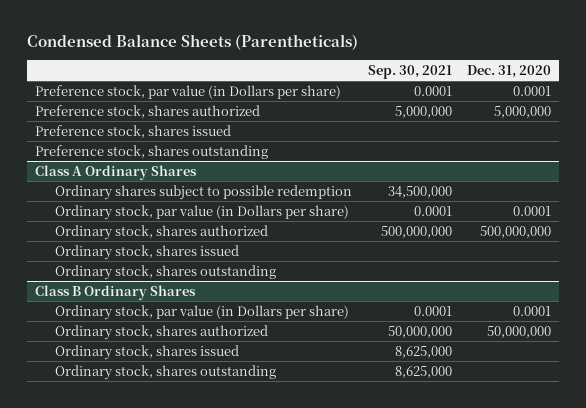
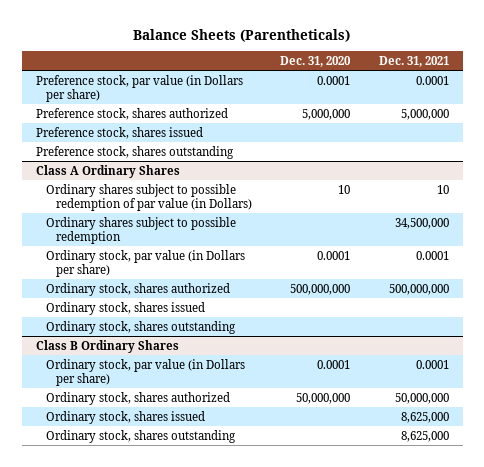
[26,33,358,50] Condensed Balance Sheets (Parentheticals) -> [133,28,351,42] Balance Sheets (Parentheticals)
[367,64,452,79] Sep. 30, 2021 -> none
none -> [378,56,449,68] Dec. 31, 2021
none -> [46,183,253,211] Ordinary shares subject to possible redemption of par value (in Dollars)

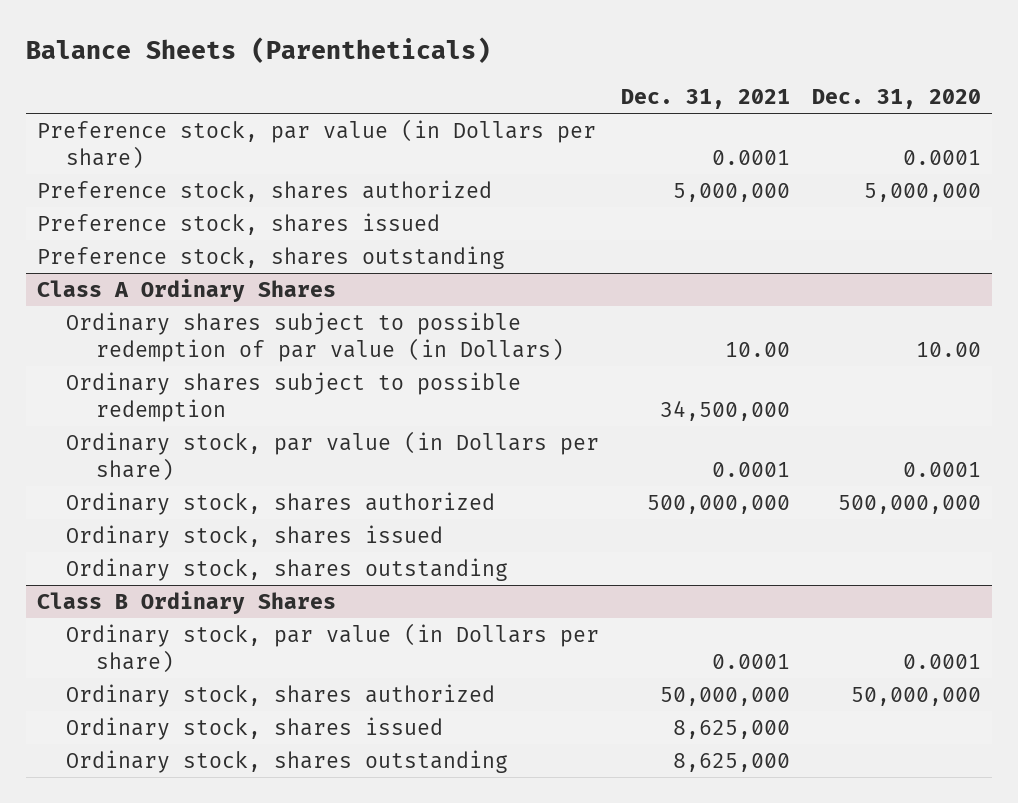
[338,184,351,194] 10 -> [915,341,981,357] 10.00
[436,184,449,194] 10 -> [725,341,791,357] 10.00

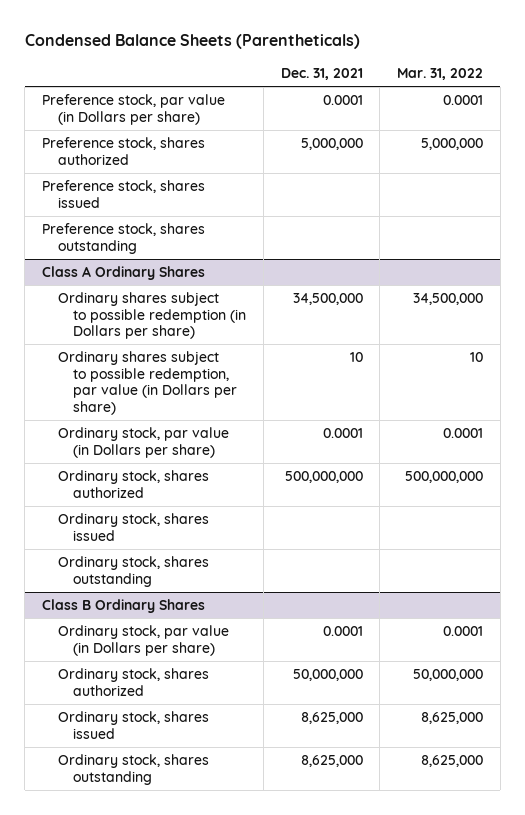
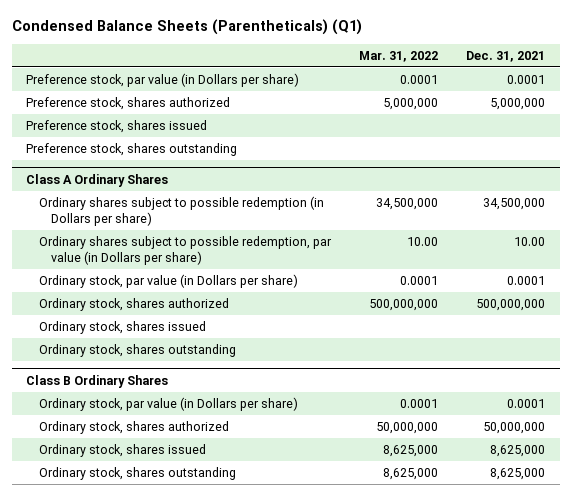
[24,34,360,50] Condensed Balance Sheets (Parentheticals) -> [12,19,363,36] Condensed Balance Sheets (Parentheticals) (Q1)
[349,351,363,362] 10 -> [514,236,546,246] 10.00
[470,351,484,362] 10 -> [407,236,439,246] 10.00

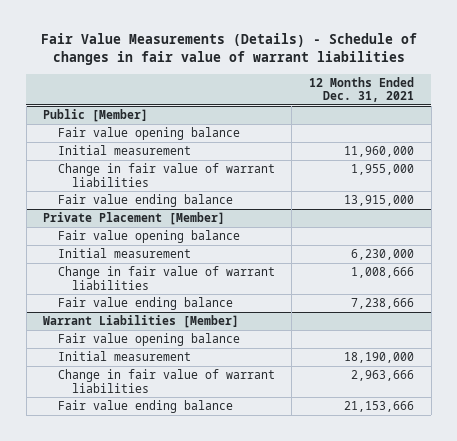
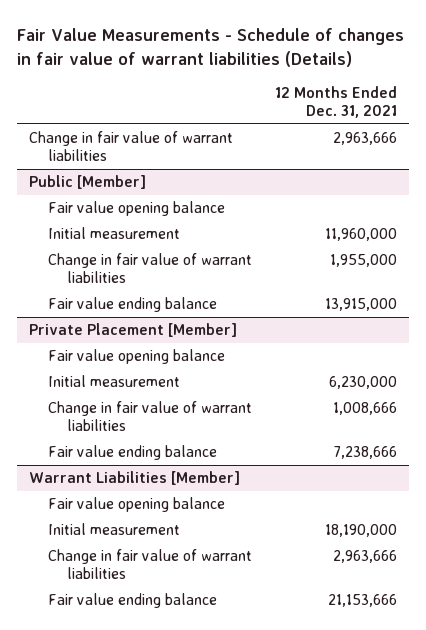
[40,33,417,66] Fair Value Measurements (Details) - Schedule of changes in fair value of warrant liabilities -> [16,27,404,67] Fair Value Measurements - Schedule of changes in fair value of warrant liabilities (Details)
none -> [28,131,233,162] Change in fair value of warrant liabilities

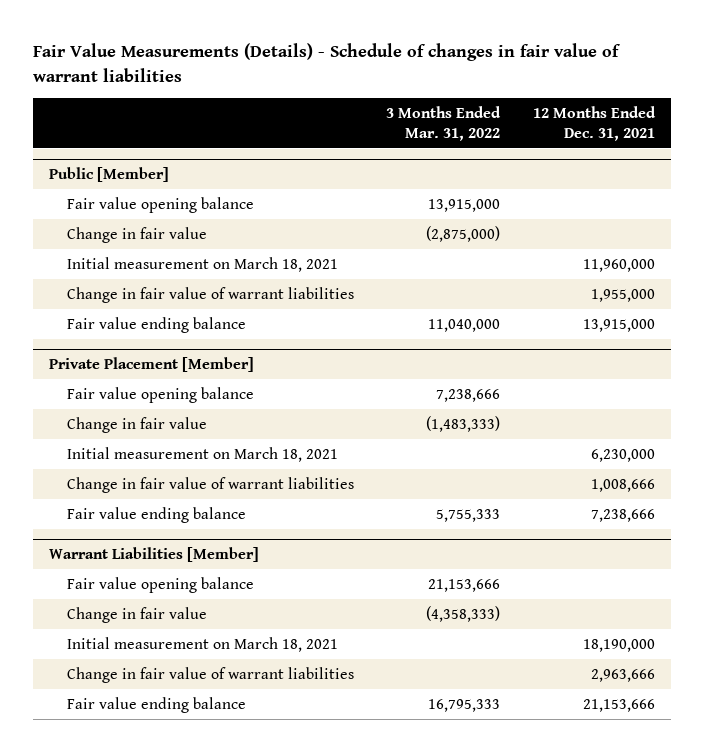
[16,27,404,67] Fair Value Measurements - Schedule of changes in fair value of warrant liabilities (Details) -> [32,43,621,82] Fair Value Measurements (Details) - Schedule of changes in fair value of warrant liabilities
none -> [386,105,502,141] 3 Months Ended Mar. 31, 2022
[28,131,233,162] Change in fair value of warrant liabilities -> none
none -> [67,226,208,243] Change in fair value
[47,227,180,240] Initial measurement -> [67,256,339,272] Initial measurement on March 18, 2021
none -> [67,416,208,433] Change in fair value
[47,375,180,388] Initial measurement -> [67,446,339,462] Initial measurement on March 18, 2021
none -> [67,606,208,623] Change in fair value
[47,523,180,536] Initial measurement -> [67,636,339,652] Initial measurement on March 18, 2021

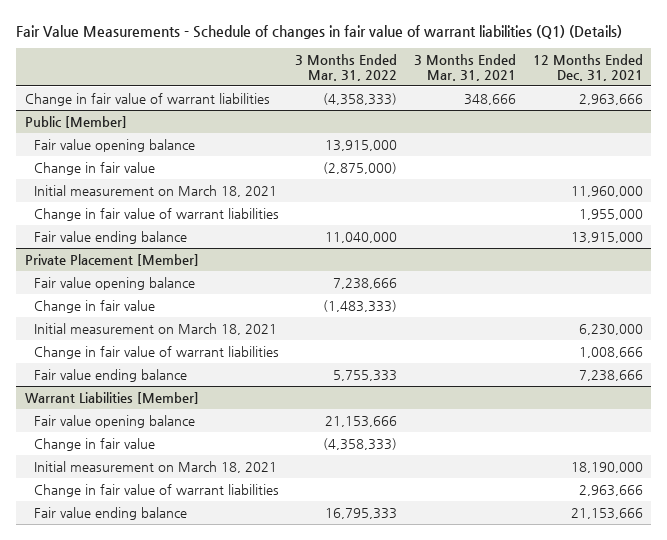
[32,43,621,82] Fair Value Measurements (Details) - Schedule of changes in fair value of warrant liabilities -> [16,24,623,39] Fair Value Measurements - Schedule of changes in fair value of warrant liabilities (Q1) (Details)
none -> [414,53,517,81] 3 Months Ended Mar. 31, 2021
none -> [24,92,270,106] Change in fair value of warrant liabilities

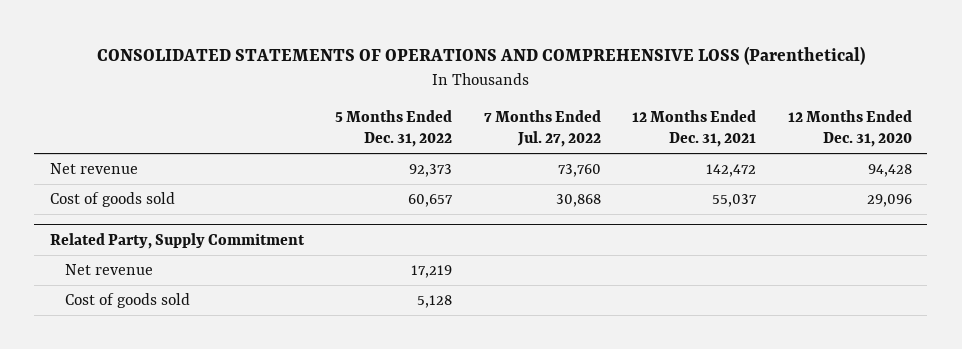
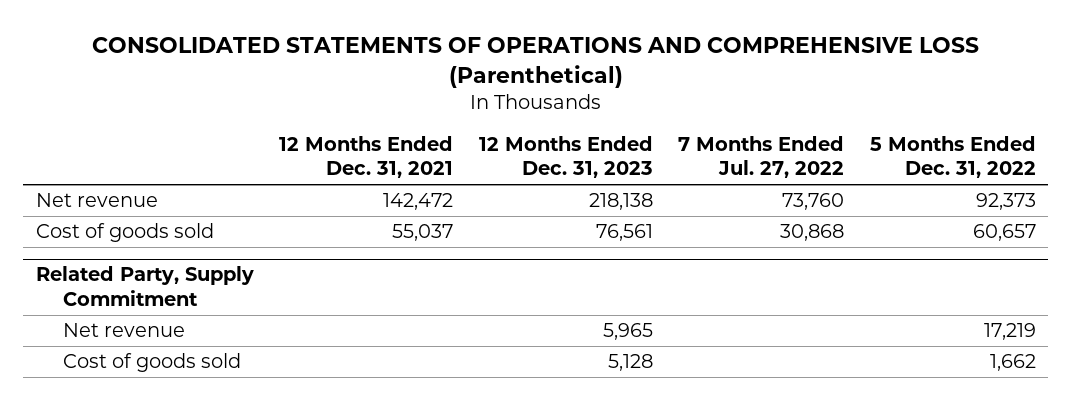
[787,110,912,148] 12 Months Ended Dec. 31, 2020 -> none
none -> [478,136,653,179] 12 Months Ended Dec. 31, 2023
[417,295,453,309] 5,128 -> [989,354,1036,372] 1,662

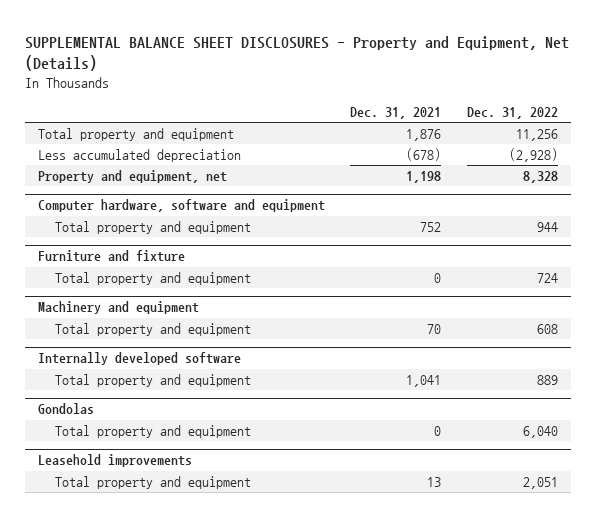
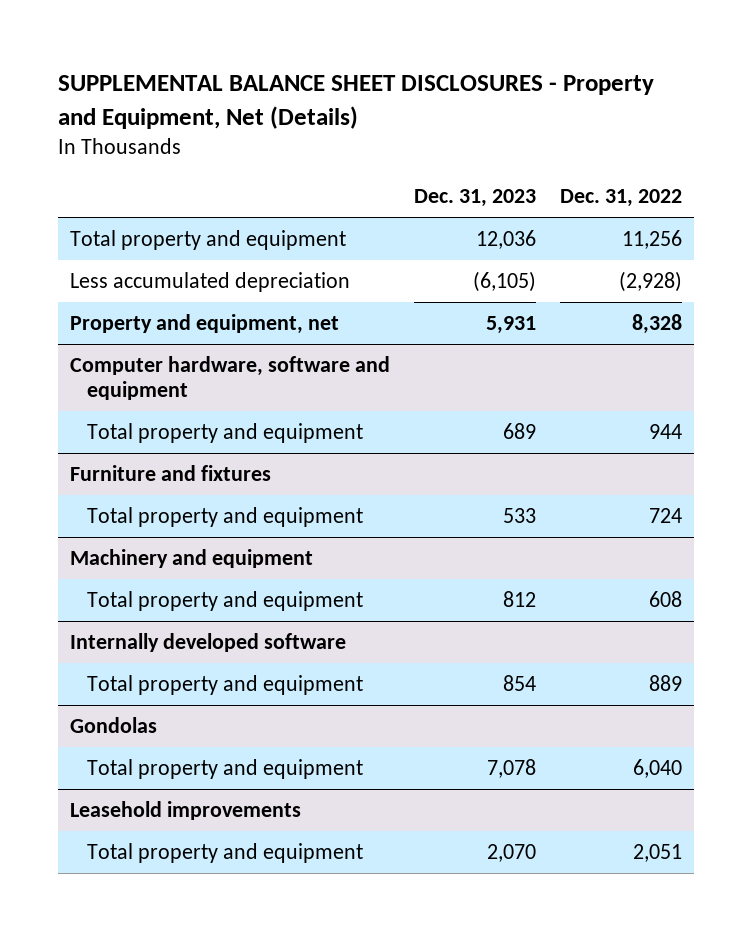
[350,106,442,119] Dec. 31, 2021 -> none
none -> [413,189,536,208] Dec. 31, 2023
[37,250,185,263] Furniture and fixture -> [69,464,271,481] Furniture and fixtures

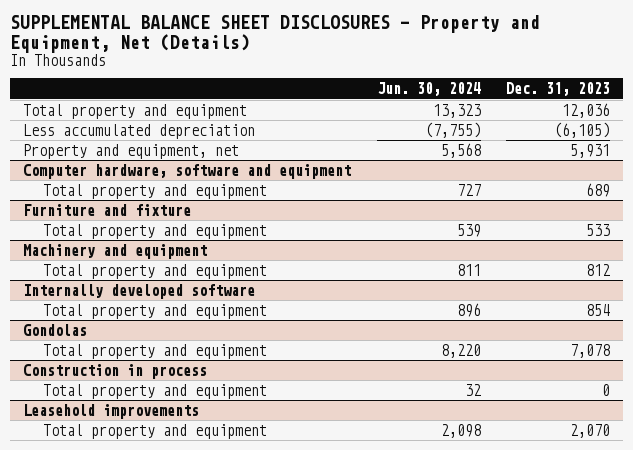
[559,189,682,208] Dec. 31, 2022 -> none
none -> [376,82,481,97] Jun. 30, 2024
[69,464,271,481] Furniture and fixtures -> [22,204,191,217] Furniture and fixture
none -> [22,364,207,380] Construction in process
none -> [42,384,267,400] Total property and equipment

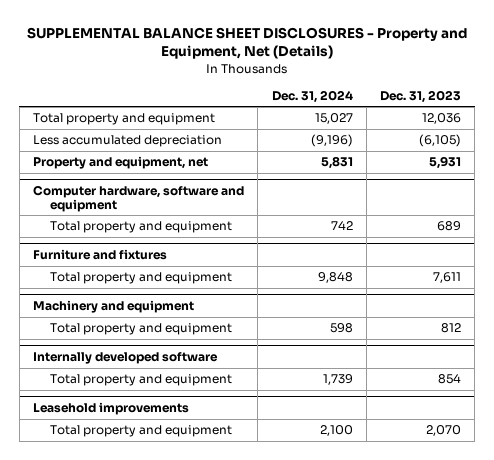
[376,82,481,97] Jun. 30, 2024 -> none
none -> [271,89,353,103] Dec. 31, 2024
[22,204,191,217] Furniture and fixture -> [33,249,168,261] Furniture and fixtures
[586,224,611,237] 533 -> [432,272,461,284] 7,611
[22,324,87,337] Gondolas -> none
[42,344,267,360] Total property and equipment -> none
[22,364,207,380] Construction in process -> none
[42,384,267,400] Total property and equipment -> none

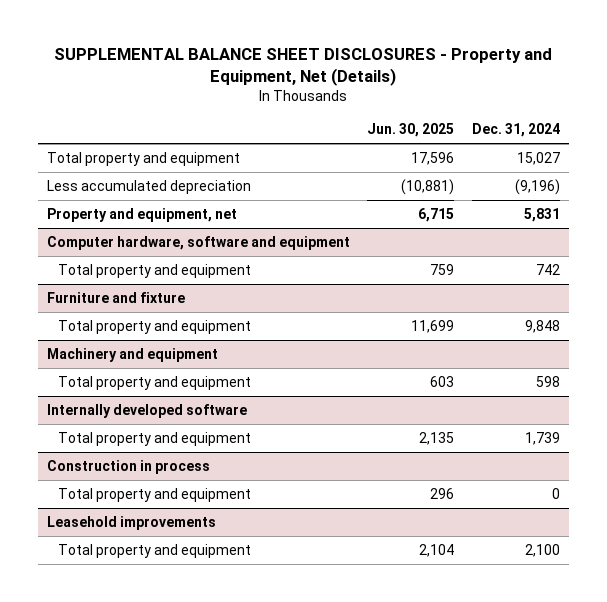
[379,89,461,103] Dec. 31, 2023 -> none
none -> [367,123,455,138] Jun. 30, 2025
[33,249,168,261] Furniture and fixtures -> [46,291,185,303] Furniture and fixture
none -> [46,459,210,474] Construction in process
none -> [58,487,252,502] Total property and equipment

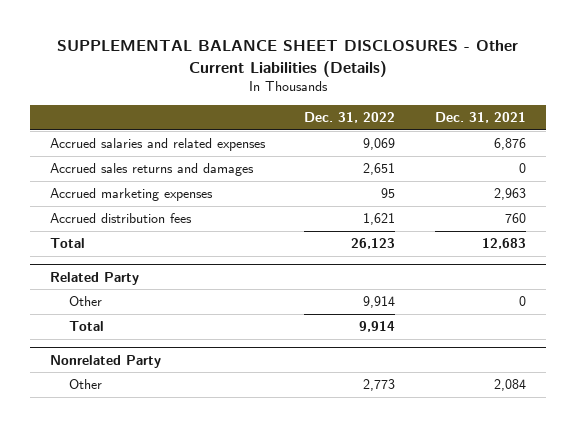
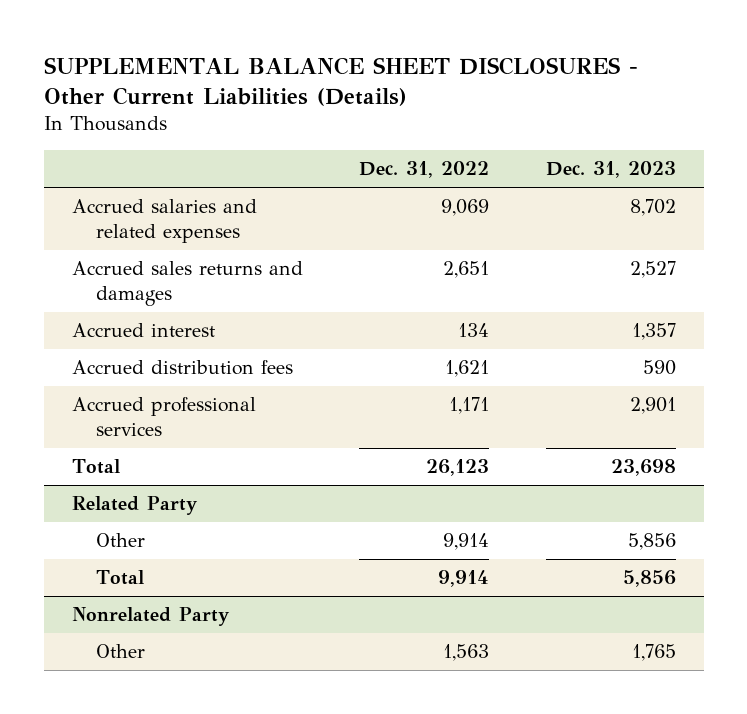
[435,112,527,124] Dec. 31, 2021 -> none
none -> [545,161,676,179] Dec. 31, 2023
[49,188,213,202] Accrued marketing expenses -> none
none -> [71,323,215,338] Accrued interest
none -> [71,397,256,437] Accrued professional services
[363,379,396,392] 2,773 -> [443,644,490,662] 1,563

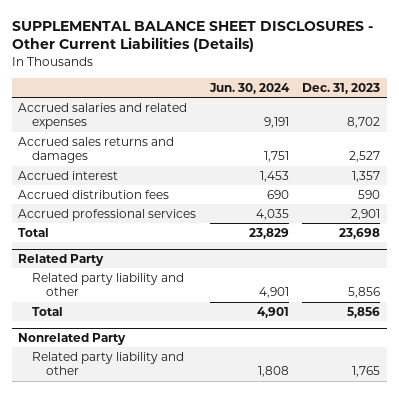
[359,161,490,179] Dec. 31, 2022 -> none
none -> [208,83,290,95] Jun. 30, 2024
[96,533,146,548] Other -> [32,272,185,297] Related party liability and other
[96,644,146,659] Other -> [32,351,185,376] Related party liability and other

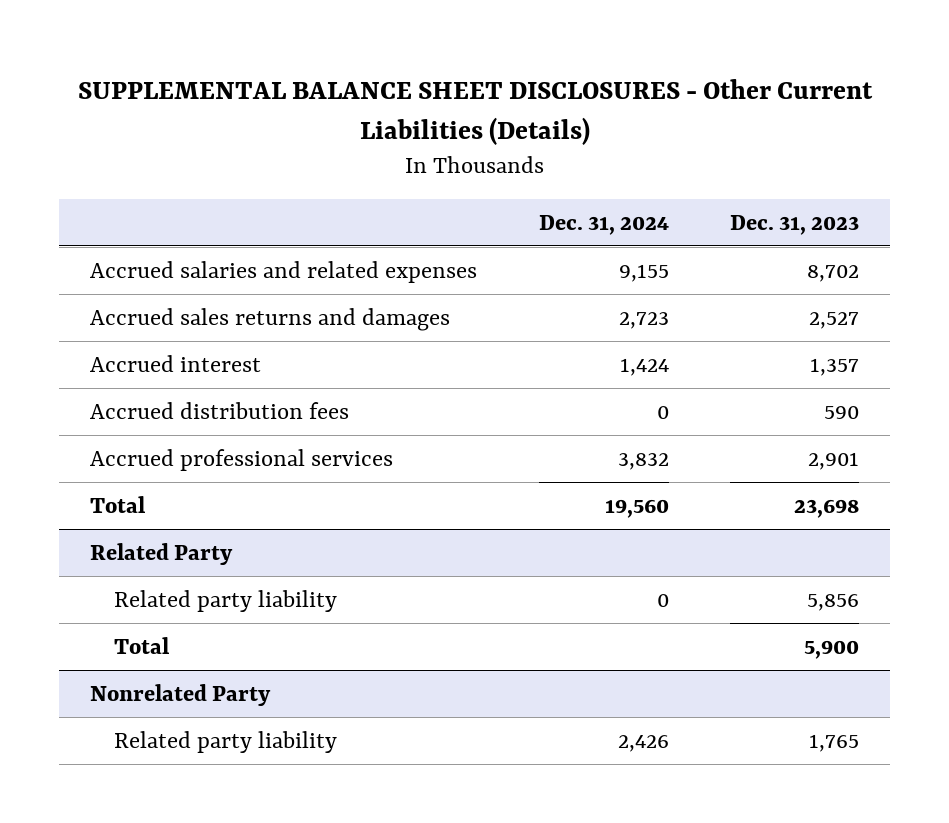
[208,83,290,95] Jun. 30, 2024 -> none
none -> [538,214,669,235] Dec. 31, 2024
[32,272,185,297] Related party liability and other -> [114,589,338,612] Related party liability
[347,306,381,318] 5,856 -> [804,639,860,659] 5,900
[32,351,185,376] Related party liability and other -> [114,730,338,753] Related party liability

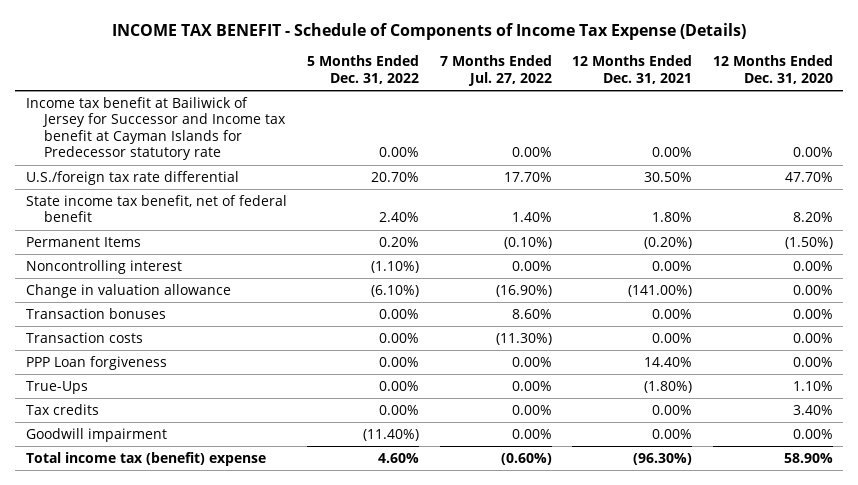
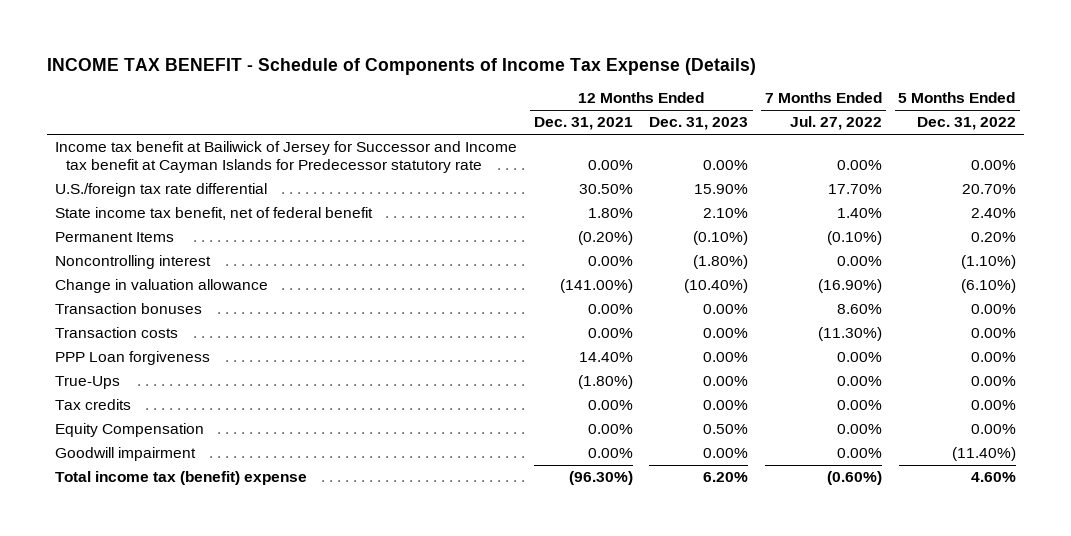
[712,55,833,84] 12 Months Ended Dec. 31, 2020 -> none
none -> [649,117,749,131] Dec. 31, 2023
none -> [55,423,205,438] Equity Compensation

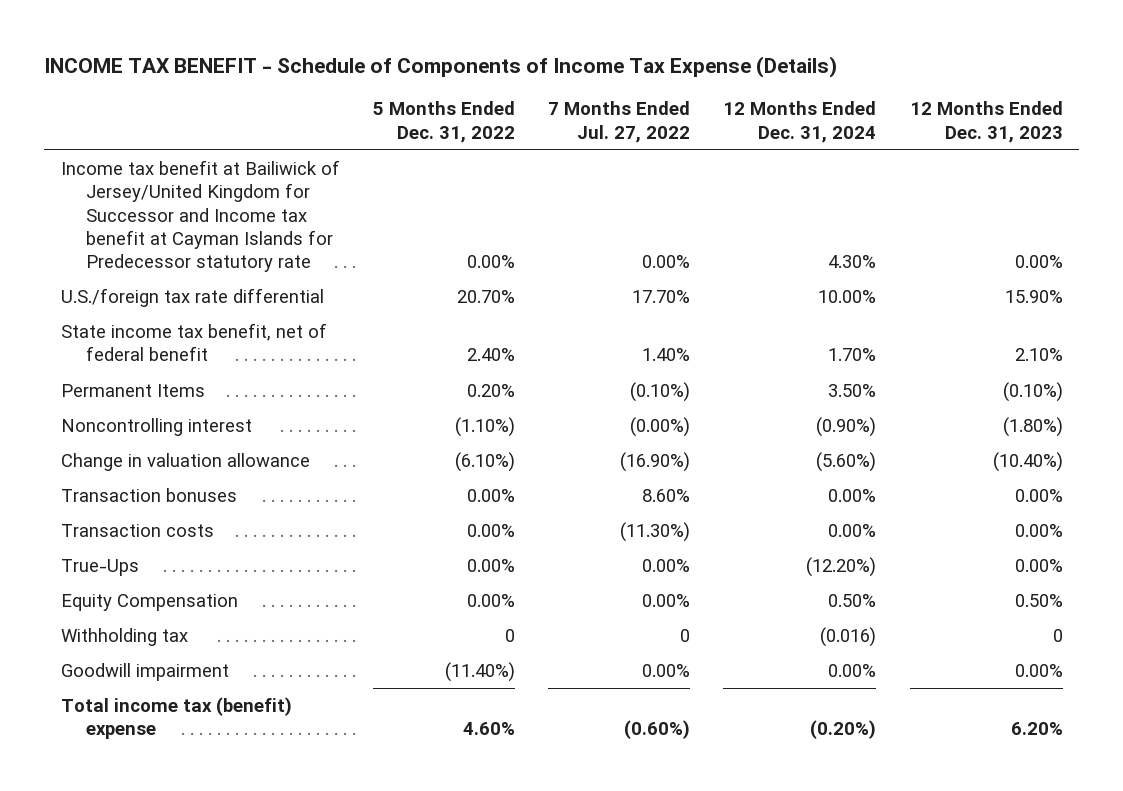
[533,117,633,131] Dec. 31, 2021 -> none
none -> [723,101,877,143] 12 Months Ended Dec. 31, 2024
[55,141,518,174] Income tax benefit at Bailiwick of Jersey for Successor and Income tax benefit at Cayman Islands for Predecessor statutory rate -> [60,160,340,272] Income tax benefit at Bailiwick of Jersey/United Kingdom for Successor and Income tax benefit at Cayman Islands for Predecessor statutory rate
[837,256,883,267] 0.00% -> [630,417,691,438] (0.00%)
[55,351,211,366] PPP Loan forgiveness -> none
[55,399,132,411] Tax credits -> none
none -> [60,628,188,647] Withholding tax

